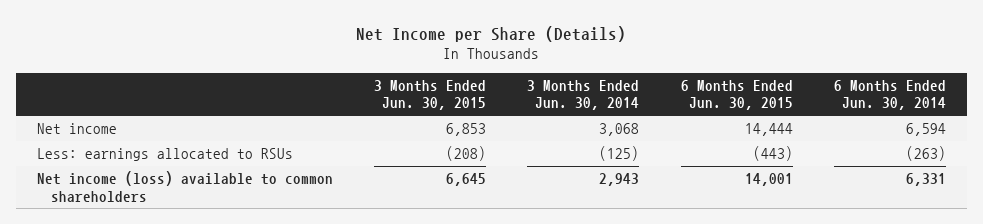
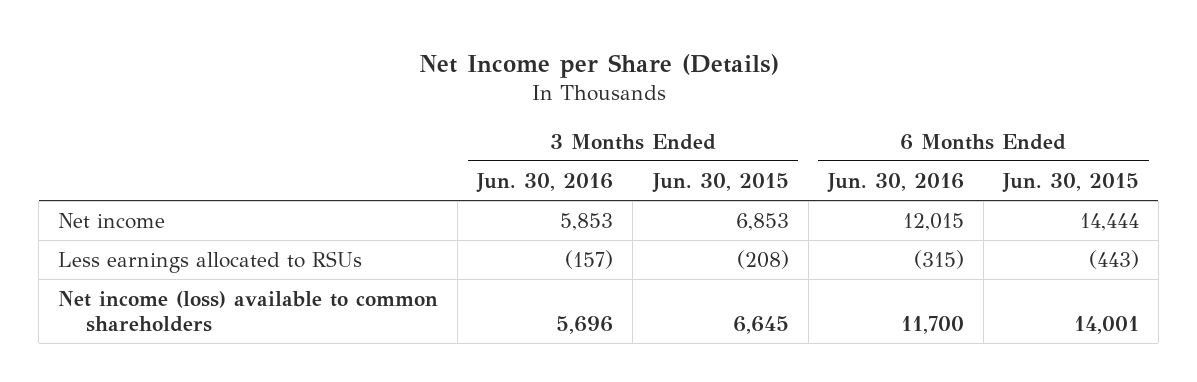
[527,79,640,111] 3 Months Ended Jun. 30, 2014 -> none
[833,79,946,111] 6 Months Ended Jun. 30, 2014 -> none
none -> [476,172,614,193] Jun. 30, 2016
none -> [826,172,964,193] Jun. 30, 2016
[36,148,293,162] Less: earnings allocated to RSUs -> [58,250,363,273] Less earnings allocated to RSUs

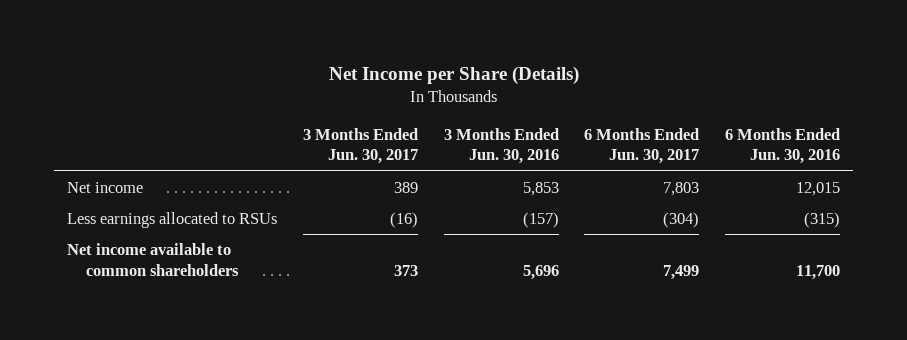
[651,172,789,193] Jun. 30, 2015 -> none
[1001,172,1139,193] Jun. 30, 2015 -> none
none -> [303,127,419,165] 3 Months Ended Jun. 30, 2017
none -> [584,127,700,165] 6 Months Ended Jun. 30, 2017
[58,290,439,333] Net income (loss) available to common shareholders -> [67,242,240,276] Net income available to common shareholders

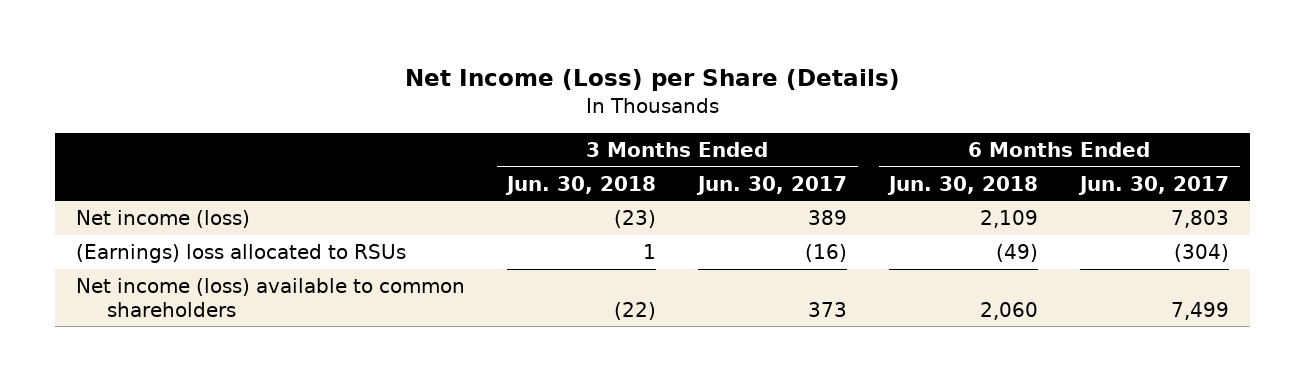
[328,66,579,86] Net Income per Share (Details) -> [404,68,900,91] Net Income (Loss) per Share (Details)
[443,127,559,165] 3 Months Ended Jun. 30, 2016 -> none
[725,127,841,165] 6 Months Ended Jun. 30, 2016 -> none
none -> [505,175,657,195] Jun. 30, 2018
none -> [887,175,1039,195] Jun. 30, 2018
[67,181,144,193] Net income -> [76,210,251,229] Net income (loss)
[67,211,278,228] Less earnings allocated to RSUs -> [76,244,407,264] (Earnings) loss allocated to RSUs
[67,242,240,276] Net income available to common shareholders -> [76,278,466,317] Net income (loss) available to common shareholders

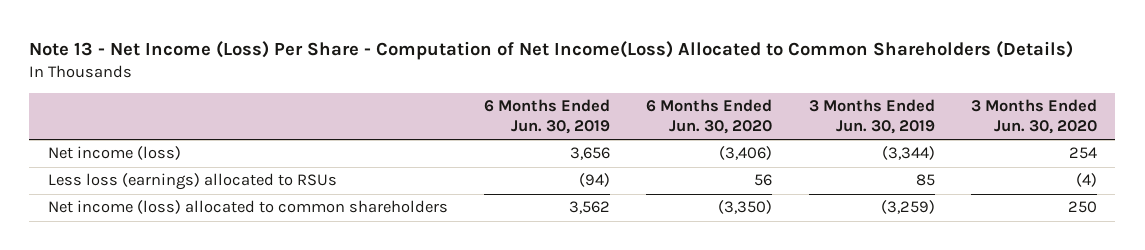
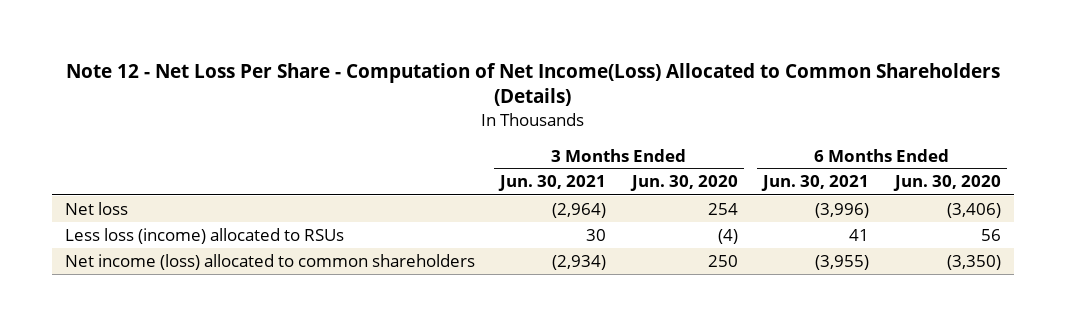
[29,40,1074,60] Note 13 - Net Income (Loss) Per Share - Computation of Net Income(Loss) Allocated to Common Shareholders (Details) -> [65,62,1000,107] Note 12 - Net Loss Per Share - Computation of Net Income(Loss) Allocated to Common Shareholders (Details)
[483,99,610,134] 6 Months Ended Jun. 30, 2019 -> none
[808,99,935,134] 3 Months Ended Jun. 30, 2019 -> none
none -> [498,175,607,192] Jun. 30, 2021
none -> [761,175,870,192] Jun. 30, 2021
[47,146,181,161] Net income (loss) -> [64,201,128,215] Net loss
[47,173,337,191] Less loss (earnings) allocated to RSUs -> [64,227,344,244] Less loss (income) allocated to RSUs

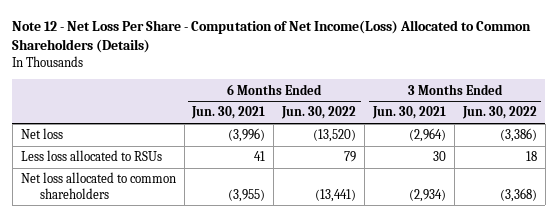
[629,175,738,192] Jun. 30, 2020 -> none
[892,175,1001,192] Jun. 30, 2020 -> none
none -> [281,106,357,120] Jun. 30, 2022
none -> [462,106,538,120] Jun. 30, 2022
[64,227,344,244] Less loss (income) allocated to RSUs -> [20,150,162,162] Less loss allocated to RSUs
[64,253,475,270] Net income (loss) allocated to common shareholders -> [20,172,176,199] Net loss allocated to common shareholders

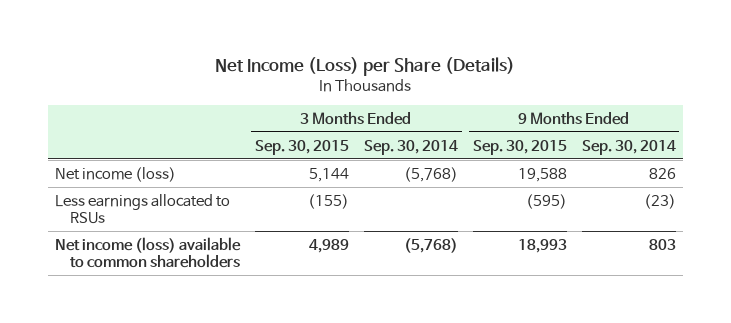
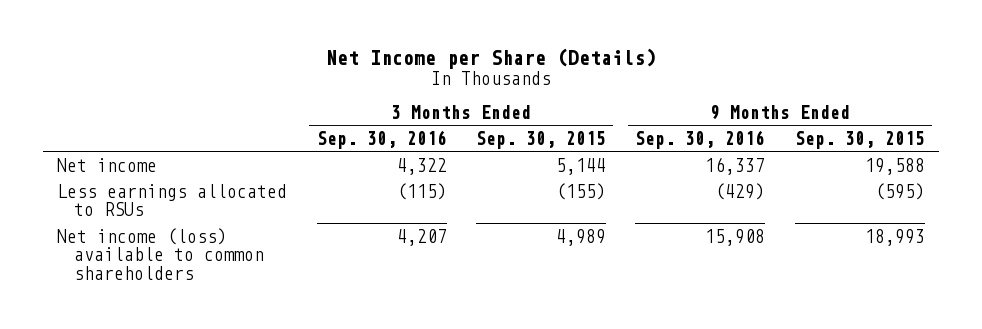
[215,56,516,76] Net Income (Loss) per Share (Details) -> [325,48,656,70] Net Income per Share (Details)
[363,139,458,155] Sep. 30, 2014 -> none
[581,139,676,155] Sep. 30, 2014 -> none
none -> [316,129,447,149] Sep. 30, 2016
none -> [635,129,766,149] Sep. 30, 2016
[55,166,177,182] Net income (loss) -> [57,157,158,172] Net income

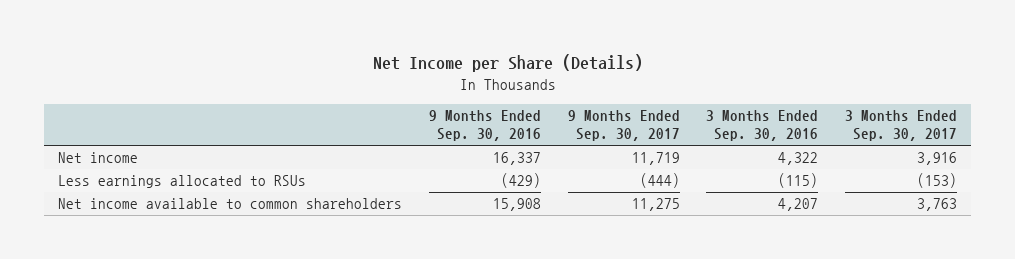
[475,130,606,149] Sep. 30, 2015 -> none
[794,130,925,149] Sep. 30, 2015 -> none
none -> [567,110,680,142] 9 Months Ended Sep. 30, 2017
none -> [845,110,958,142] 3 Months Ended Sep. 30, 2017
[57,227,264,280] Net income (loss) available to common shareholders -> [57,198,402,210] Net income available to common shareholders

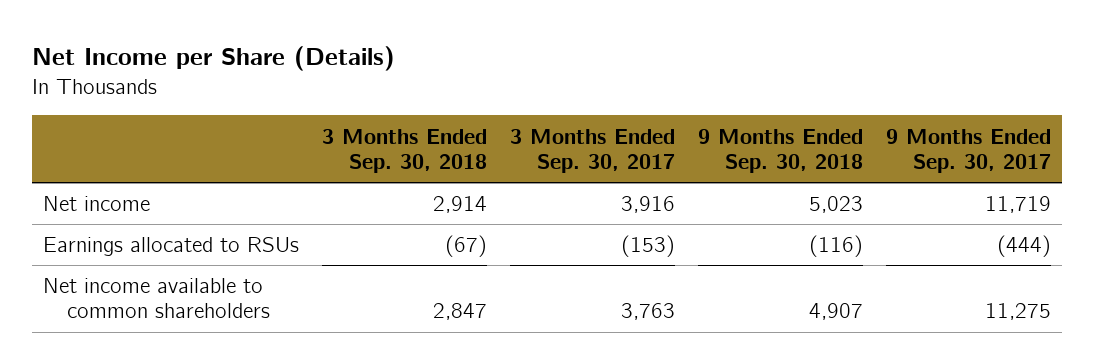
[428,110,541,142] 9 Months Ended Sep. 30, 2016 -> none
[706,110,819,142] 3 Months Ended Sep. 30, 2016 -> none
none -> [322,128,488,173] 3 Months Ended Sep. 30, 2018
none -> [697,128,863,173] 9 Months Ended Sep. 30, 2018
[57,175,306,189] Less earnings allocated to RSUs -> [43,237,300,257] Earnings allocated to RSUs

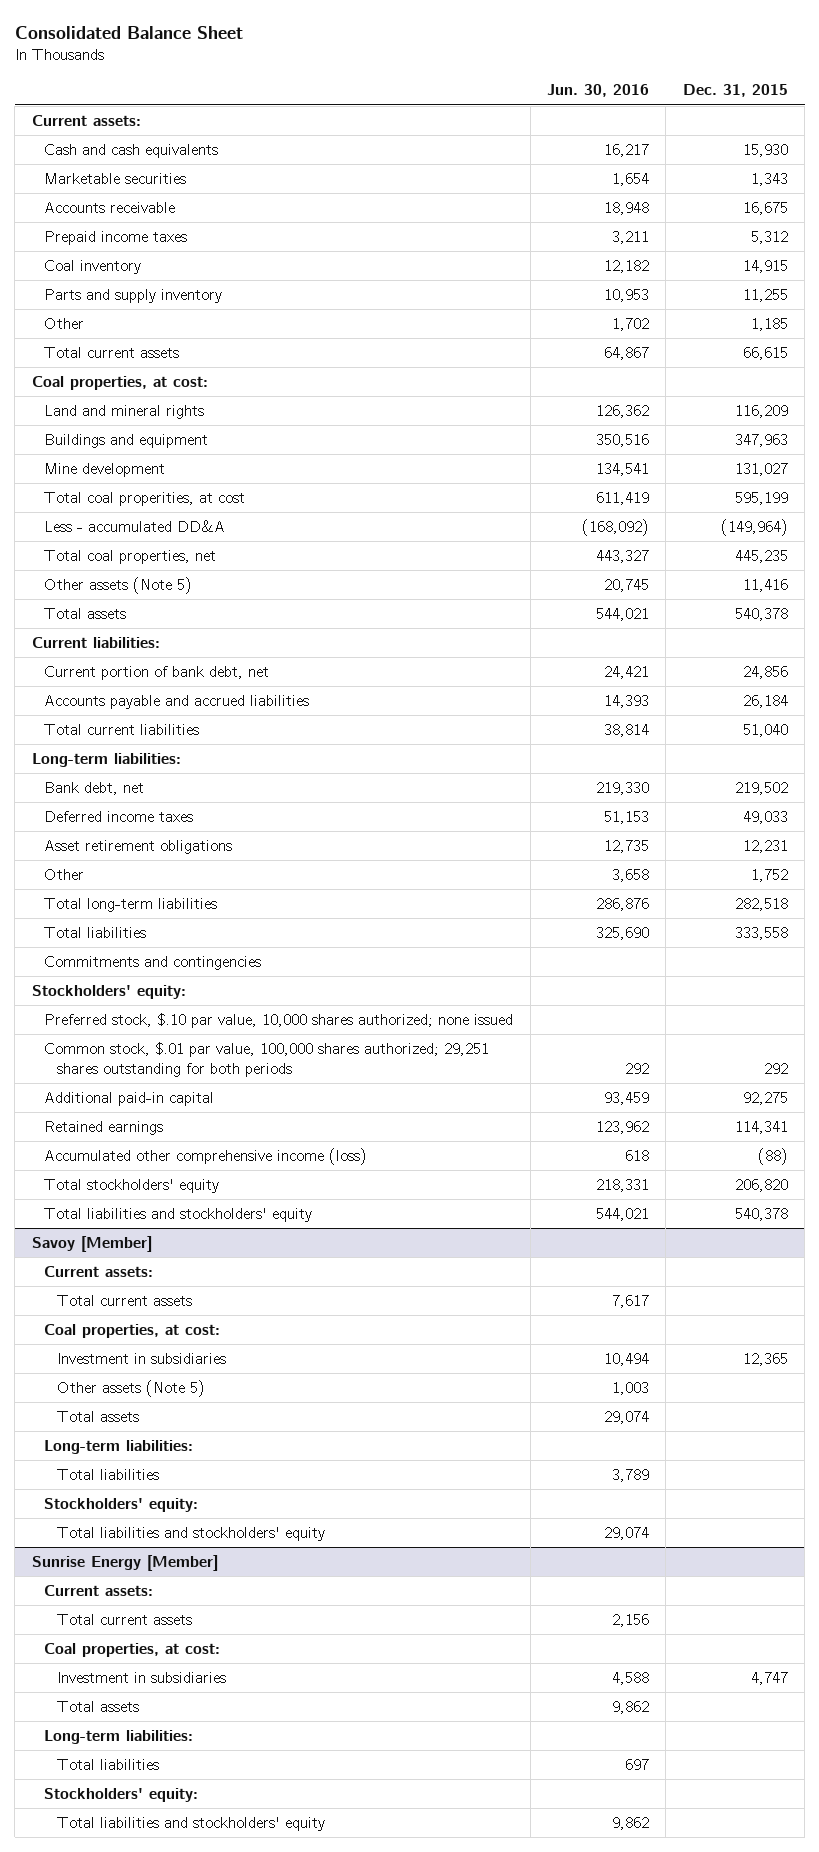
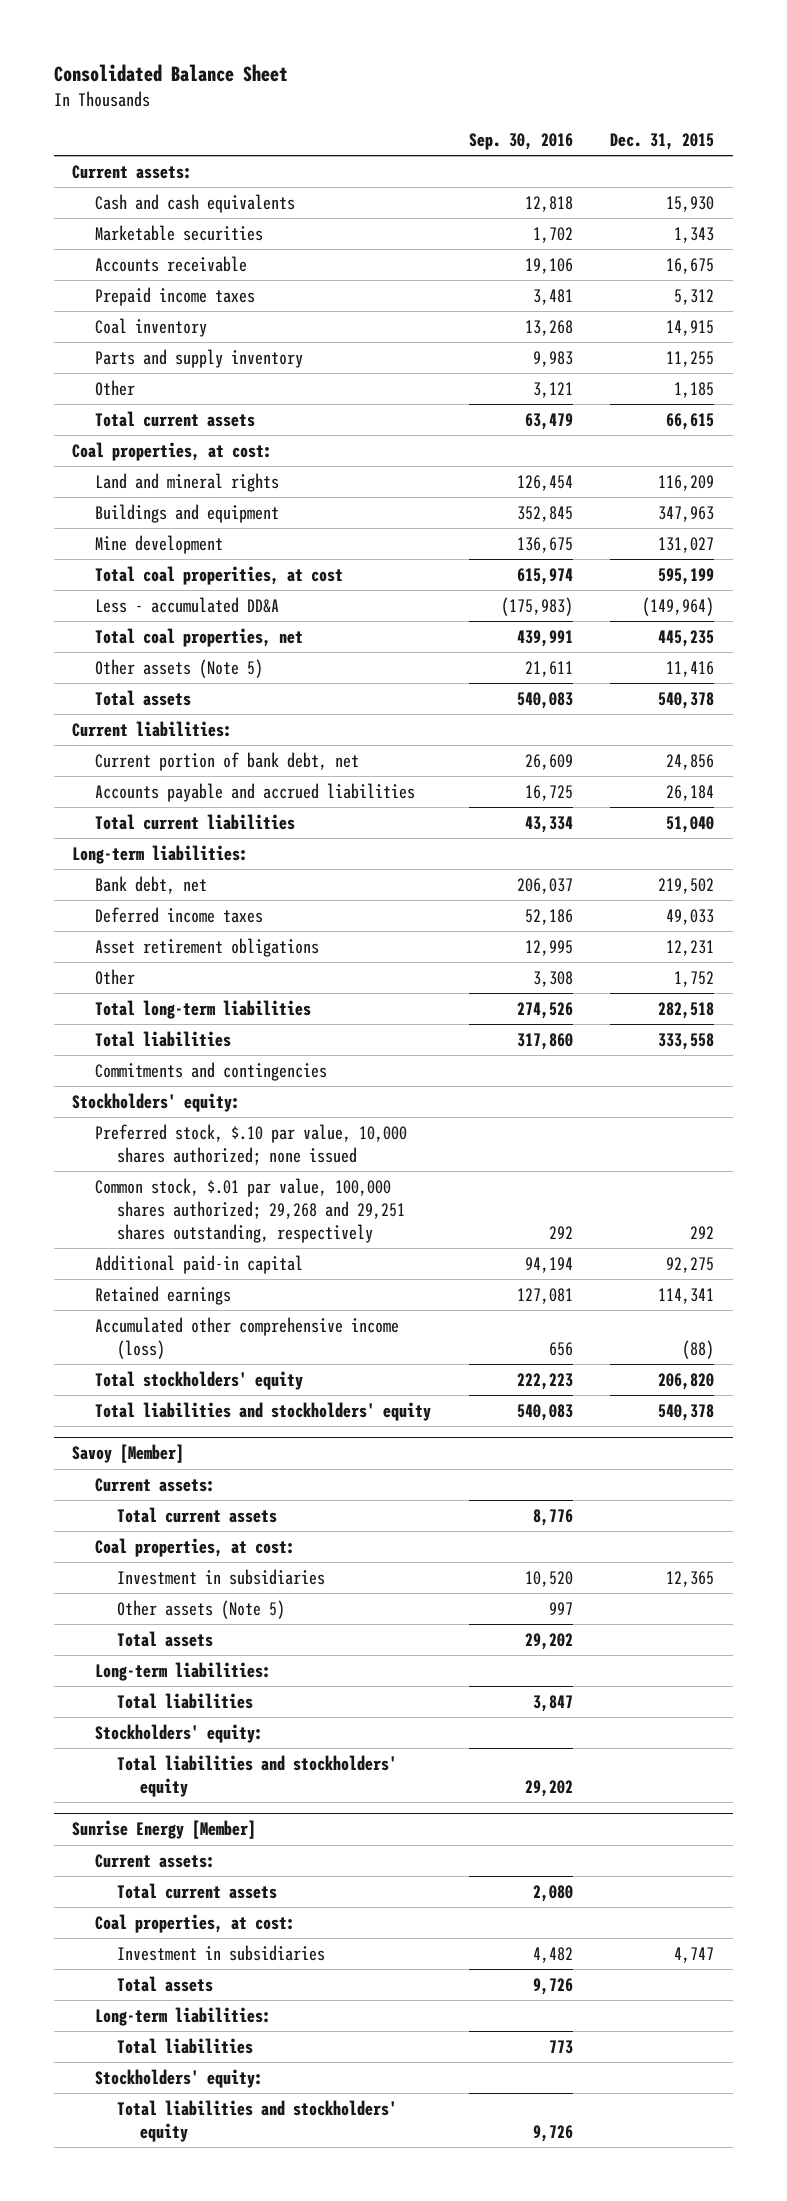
[547,84,650,98] Jun. 30, 2016 -> none
none -> [468,132,573,150] Sep. 30, 2016
[44,1042,490,1077] Common stock, $.01 par value, 100,000 shares authorized; 29,251 shares outstanding for both periods -> [94,1178,406,1243] Common stock, $.01 par value, 100,000 shares authorized; 29,268 and 29,251 shares outstanding, respectively

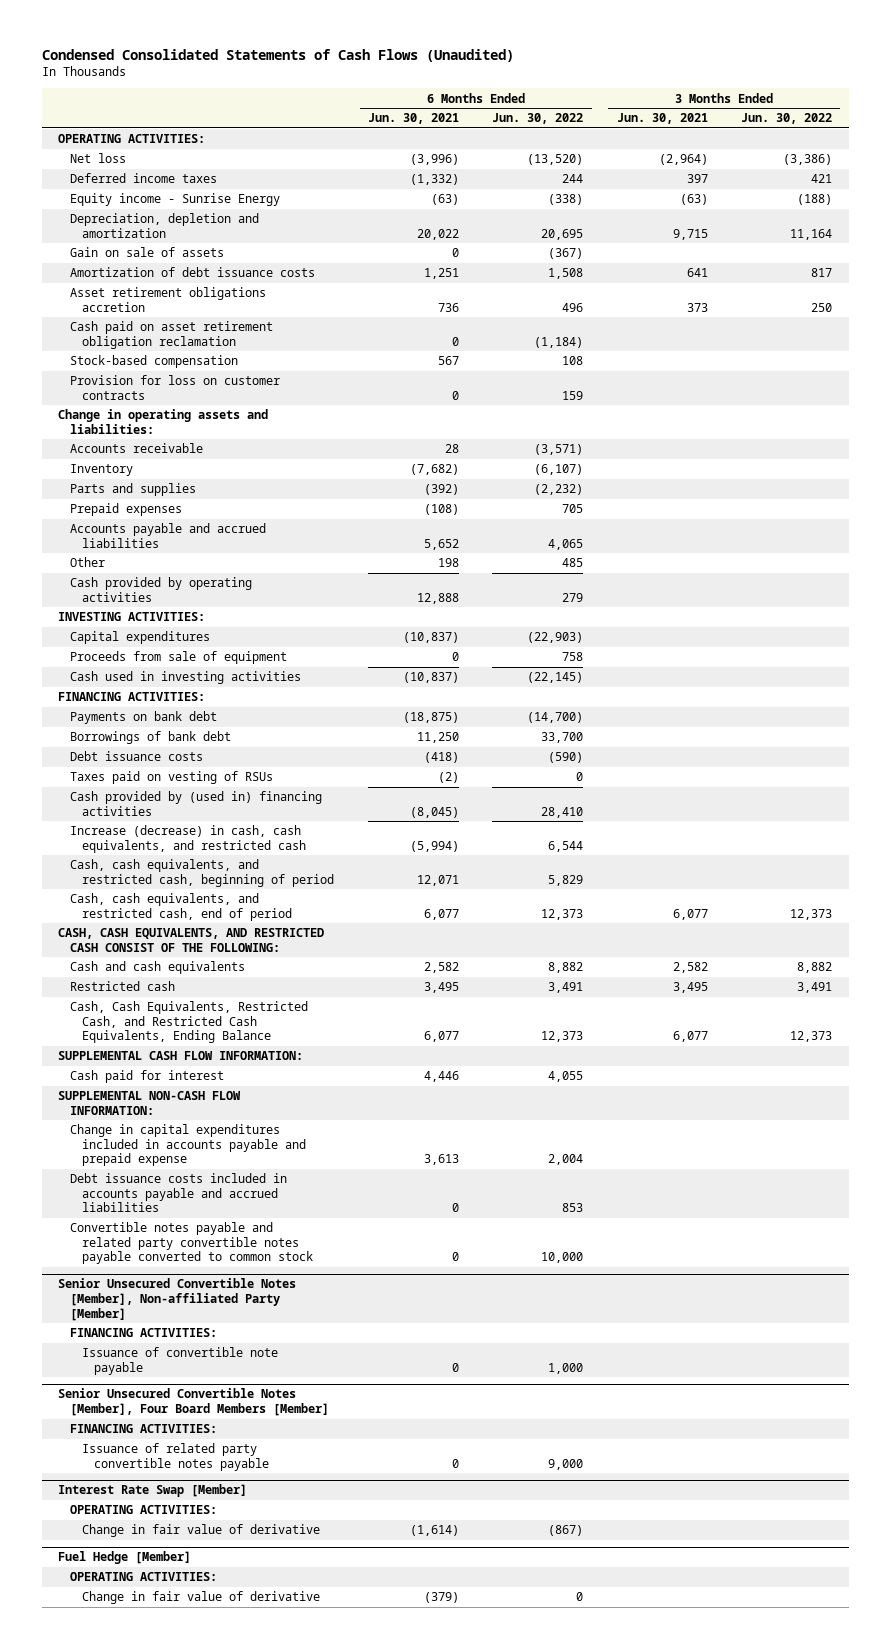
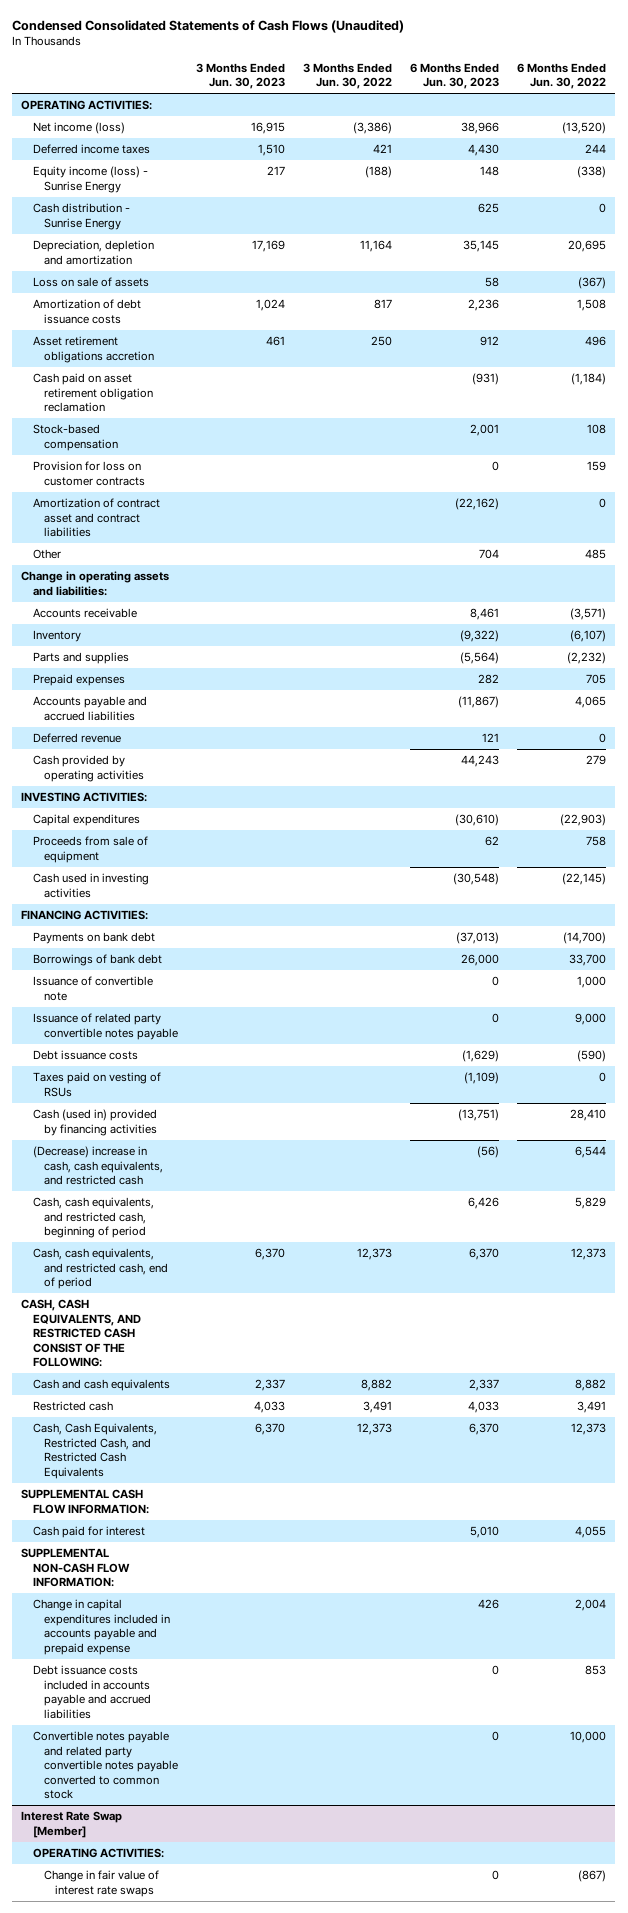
[367,113,459,125] Jun. 30, 2021 -> none
[616,113,708,125] Jun. 30, 2021 -> none
none -> [195,62,285,90] 3 Months Ended Jun. 30, 2023
none -> [410,62,500,90] 6 Months Ended Jun. 30, 2023
[70,153,127,164] Net loss -> [32,122,125,135] Net income (loss)
[70,193,281,207] Equity income - Sunrise Energy -> [32,166,148,193] Equity income (loss) - Sunrise Energy
none -> [32,203,130,230] Cash distribution - Sunrise Energy
[70,247,225,258] Gain on sale of assets -> [32,277,149,288] Loss on sale of assets
none -> [32,498,160,538] Amortization of contract asset and contract liabilities
[70,557,106,568] Other -> [32,549,61,560] Other
none -> [32,733,121,744] Deferred revenue
none -> [32,976,153,1001] Issuance of convertible note
none -> [32,1013,178,1040] Issuance of related party convertible notes payable
[70,791,323,816] Cash provided by (used in) financing activities -> [32,1109,157,1136] Cash (used in) provided by financing activities
[70,825,307,853] Increase (decrease) in cash, cash equivalents, and restricted cash -> [32,1146,163,1186] (Decrease) increase in cash, cash equivalents, and restricted cash
[70,1001,309,1044] Cash, Cash Equivalents, Restricted Cash, and Restricted Cash Equivalents, Ending Balance -> [32,1423,157,1479] Cash, Cash Equivalents, Restricted Cash, and Restricted Cash Equivalents
[58,1278,297,1321] Senior Unsecured Convertible Notes [Member], Non-affiliated Party [Member] -> none
[70,1328,218,1338] FINANCING ACTIVITIES: -> none
[82,1347,279,1375] Issuance of convertible note payable -> none
[58,1388,330,1417] Senior Unsecured Convertible Notes [Member], Four Board Members [Member] -> none
[70,1424,218,1434] FINANCING ACTIVITIES: -> none
[82,1443,270,1471] Issuance of related party convertible notes payable -> none
[58,1551,192,1565] Fuel Hedge [Member] -> none
[70,1572,218,1582] OPERATING ACTIVITIES: -> none
[82,1591,321,1605] Change in fair value of derivative -> none
[82,1524,321,1538] Change in fair value of derivative -> [43,1870,159,1897] Change in fair value of interest rate swaps

